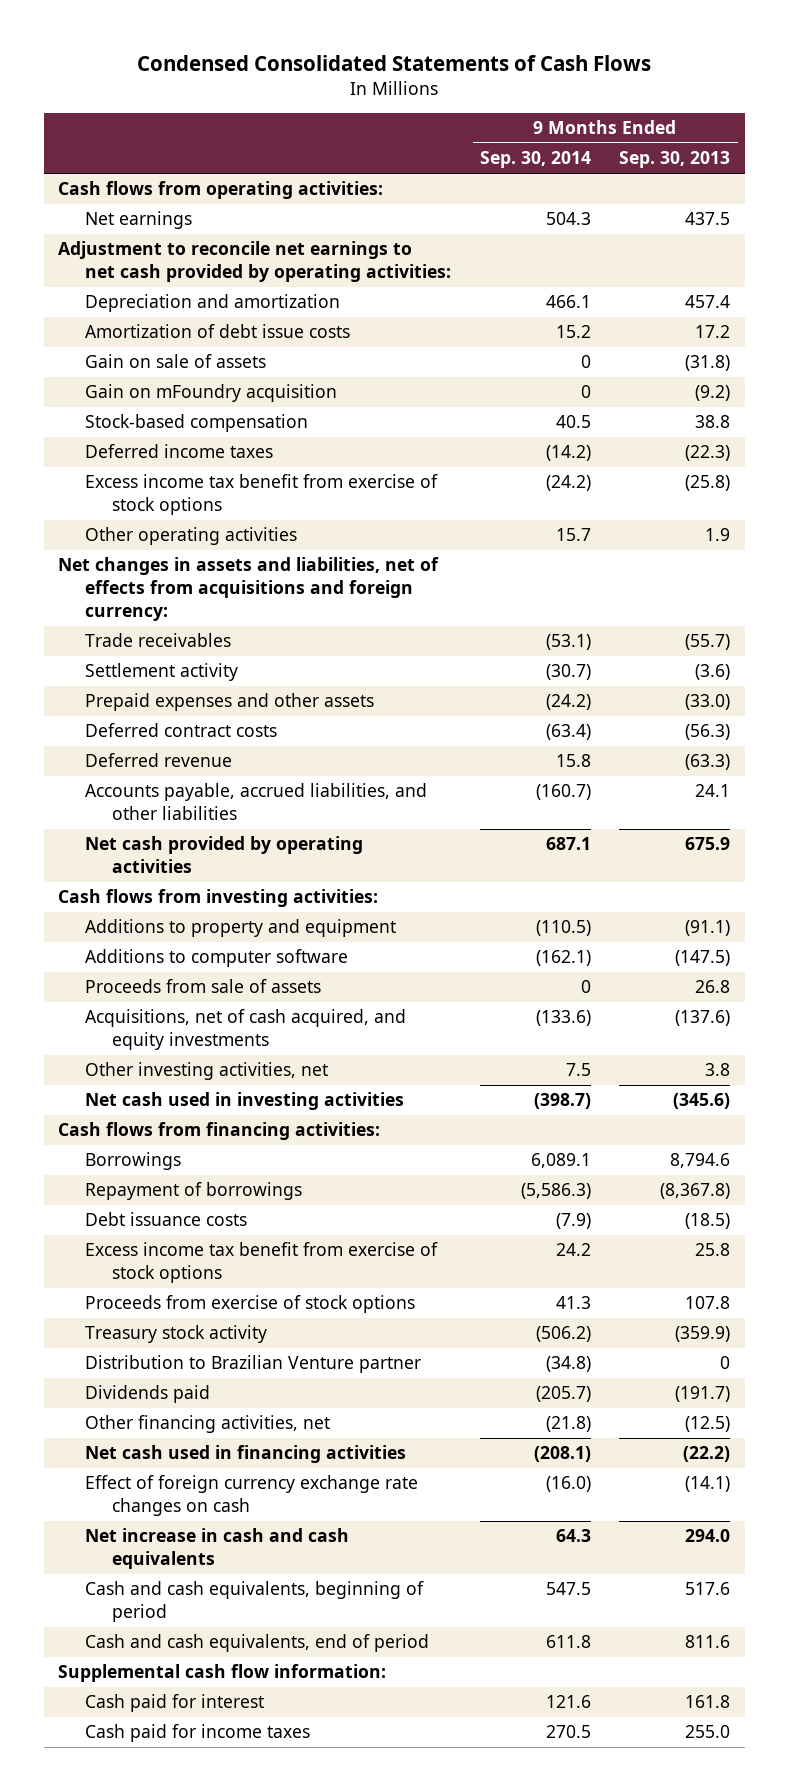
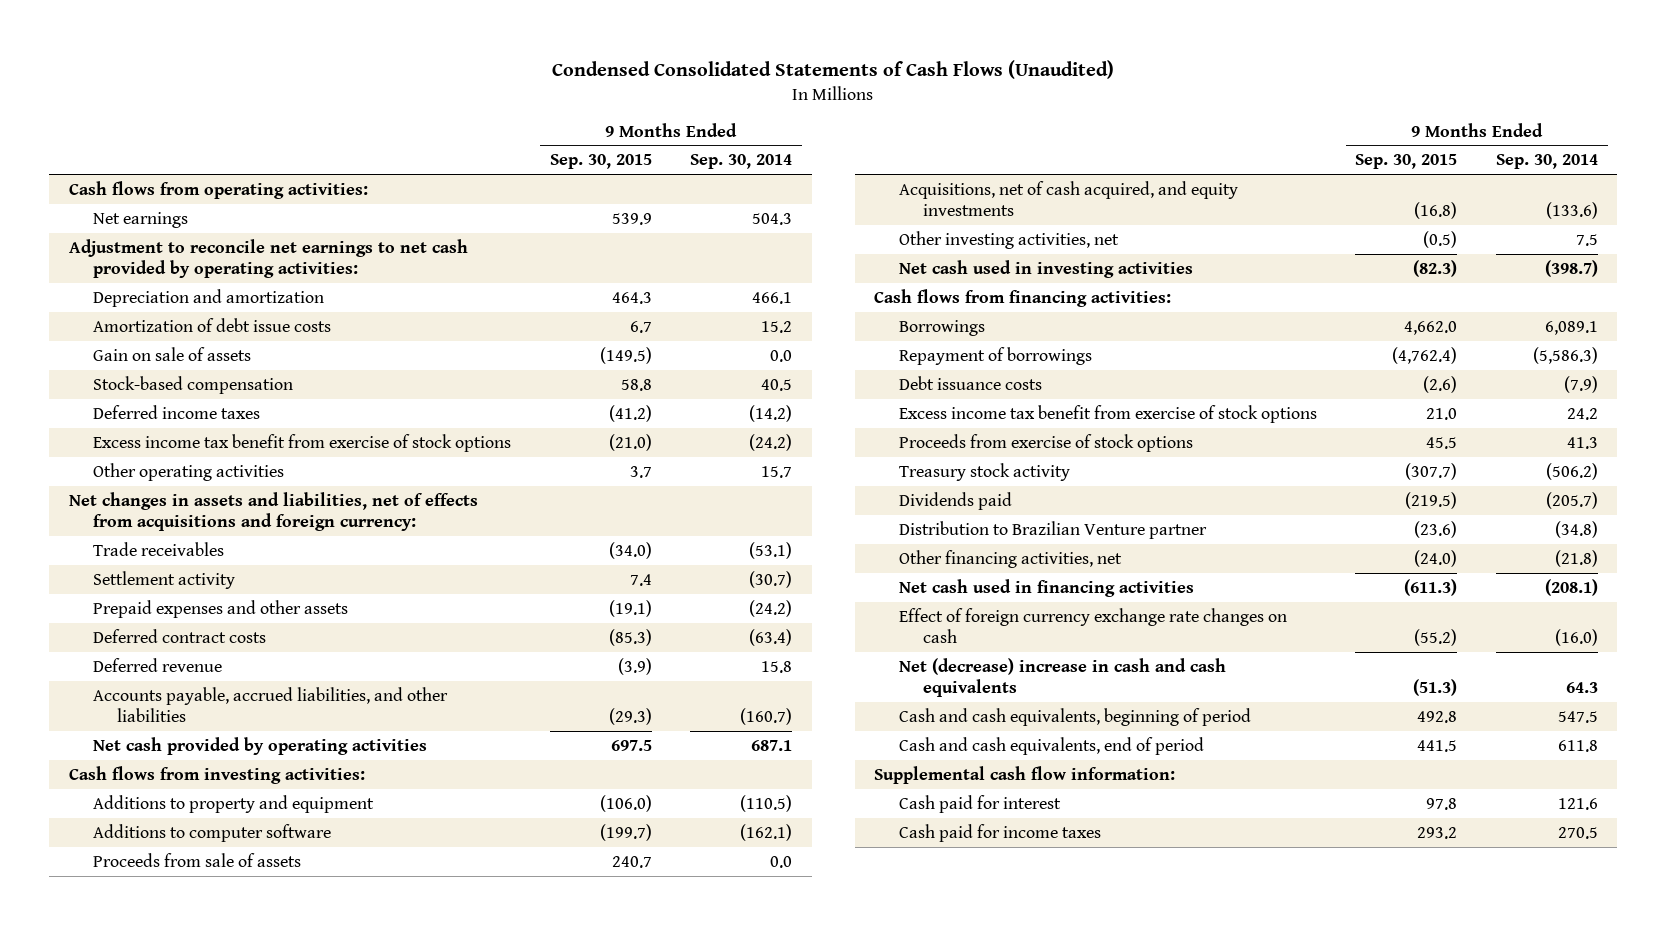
[137,55,652,72] Condensed Consolidated Statements of Cash Flows -> [552,60,1115,80] Condensed Consolidated Statements of Cash Flows (Unaudited)
[619,151,731,169] Sep. 30, 2013 -> none
none -> [549,154,652,170] Sep. 30, 2015
[85,384,338,403] Gain on mFoundry acquisition -> none
[580,355,591,369] 0 -> [770,349,793,362] 0.0
[580,980,591,994] 0 -> [770,855,793,868] 0.0
[85,1355,422,1374] Distribution to Brazilian Venture partner -> [898,520,1207,539] Distribution to Brazilian Venture partner
[85,1528,350,1570] Net increase in cash and cash equivalents -> [898,657,1226,698] Net (decrease) increase in cash and cash equivalents

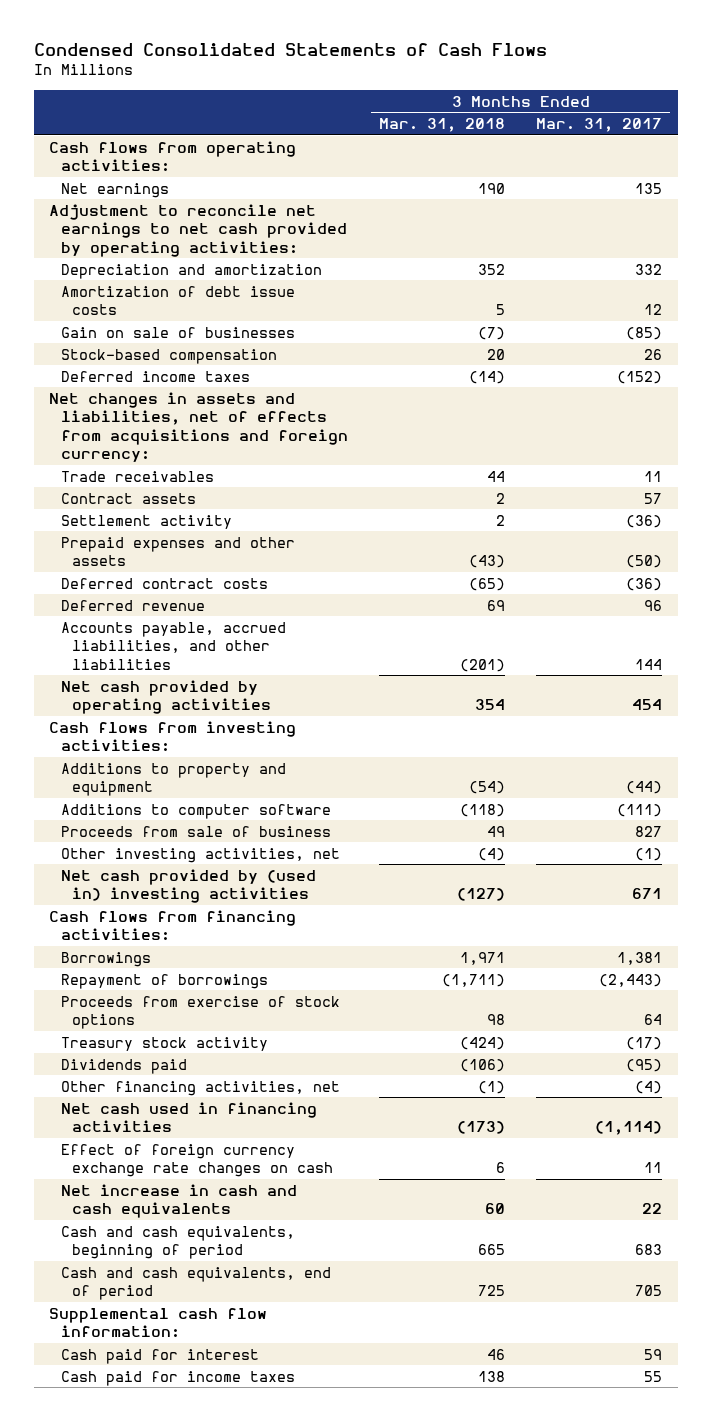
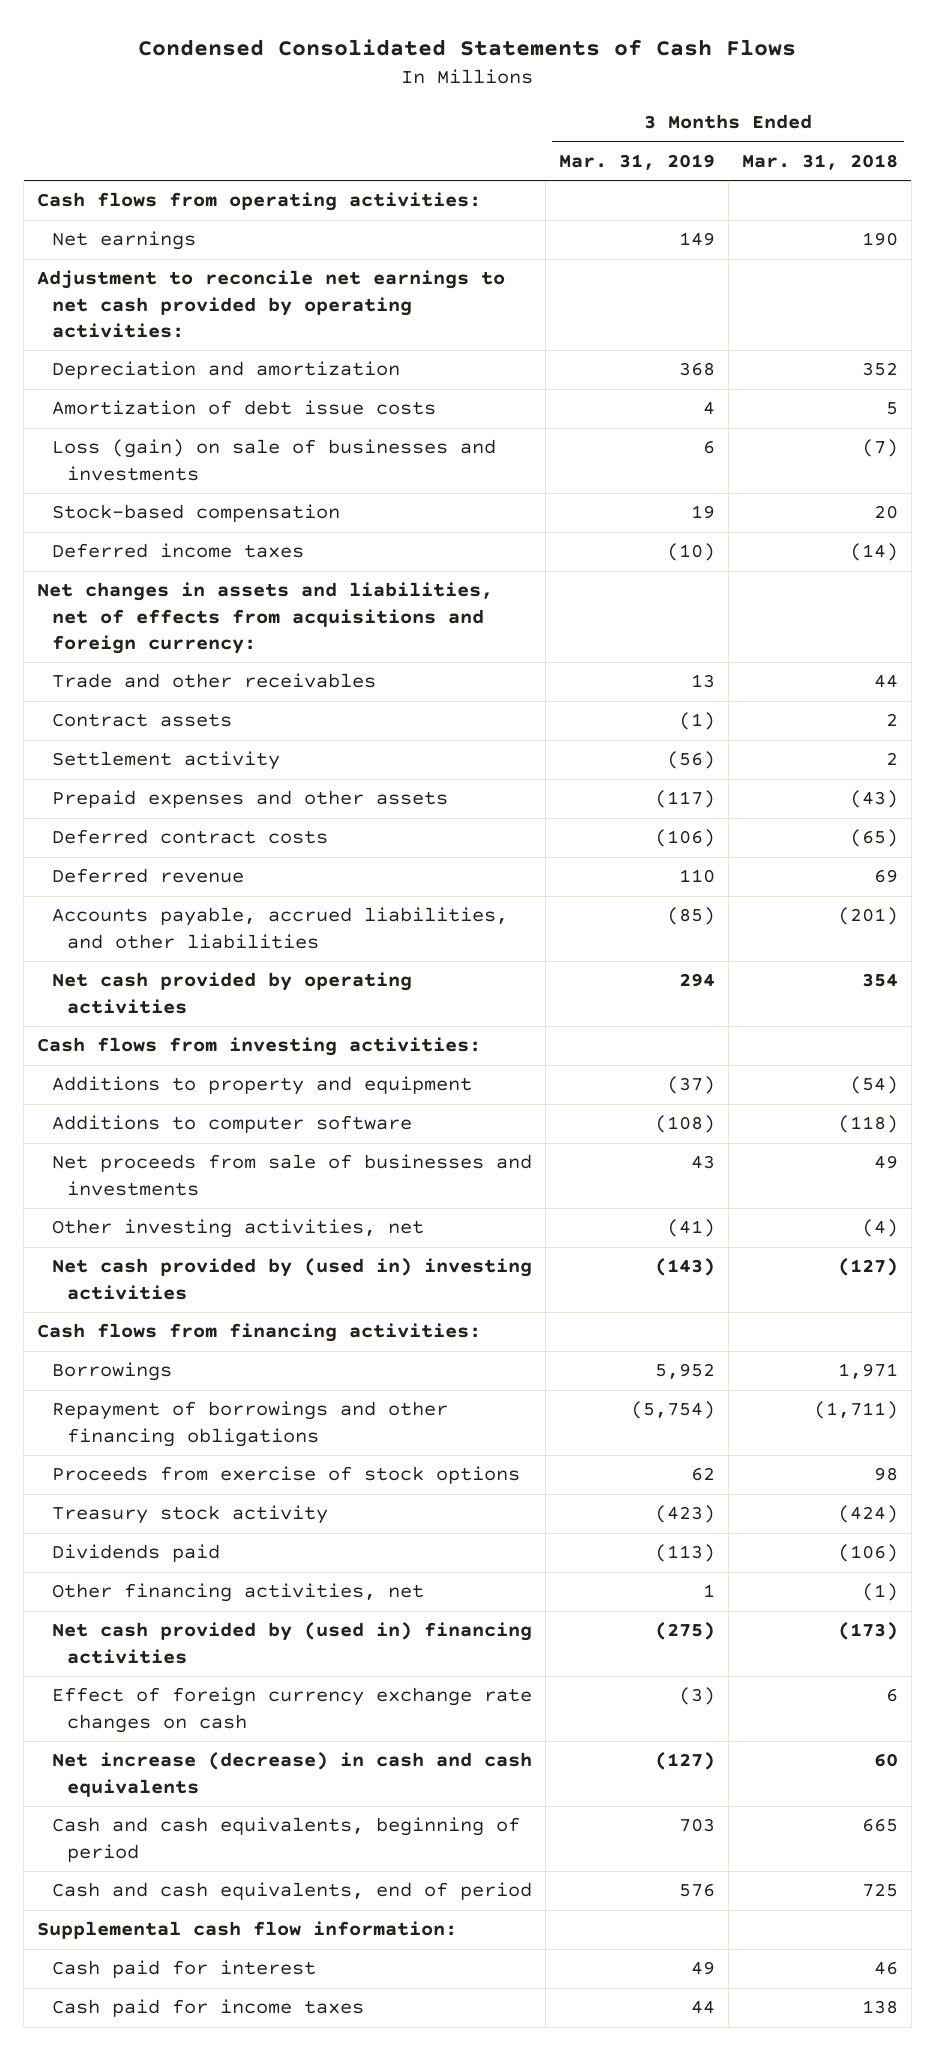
[536,118,663,133] Mar. 31, 2017 -> none
none -> [558,153,715,170] Mar. 31, 2019
[60,326,295,338] Gain on sale of businesses -> [51,439,496,481] Loss (gain) on sale of businesses and investments
[60,470,214,482] Trade receivables -> [51,673,376,689] Trade and other receivables
[60,825,331,837] Proceeds from sale of business -> [51,1154,532,1196] Net proceeds from sale of businesses and investments
[60,973,268,989] Repayment of borrowings -> [51,1401,448,1447] Repayment of borrowings and other financing obligations
[60,1101,317,1133] Net cash used in financing activities -> [51,1622,532,1664] Net cash provided by (used in) financing activities
[60,1183,297,1219] Net increase in cash and cash equivalents -> [51,1752,532,1797] Net increase (decrease) in cash and cash equivalents

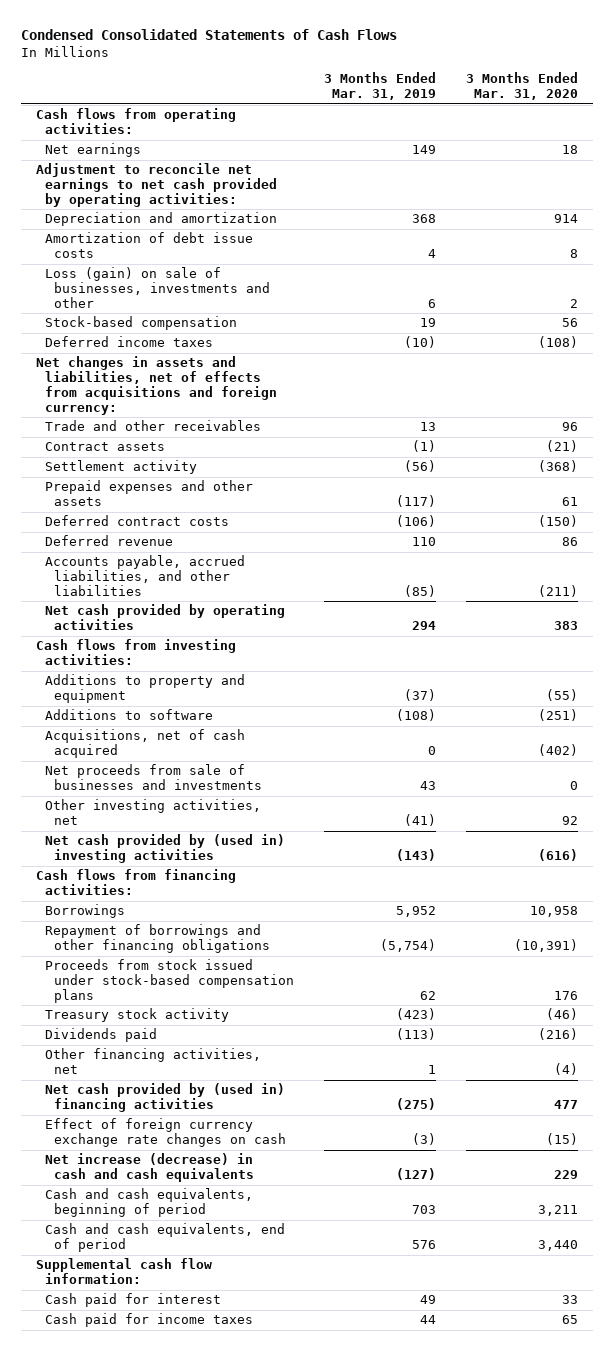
[741,153,898,170] Mar. 31, 2018 -> none
none -> [466,72,579,101] 3 Months Ended Mar. 31, 2020
[51,439,496,481] Loss (gain) on sale of businesses and investments -> [44,267,270,308] Loss (gain) on sale of businesses, investments and other
[51,1115,412,1134] Additions to computer software -> [44,709,213,721] Additions to software
none -> [44,729,245,759] Acquisitions, net of cash acquired
[51,1466,520,1485] Proceeds from exercise of stock options -> [44,959,294,1003] Proceeds from stock issued under stock-based compensation plans

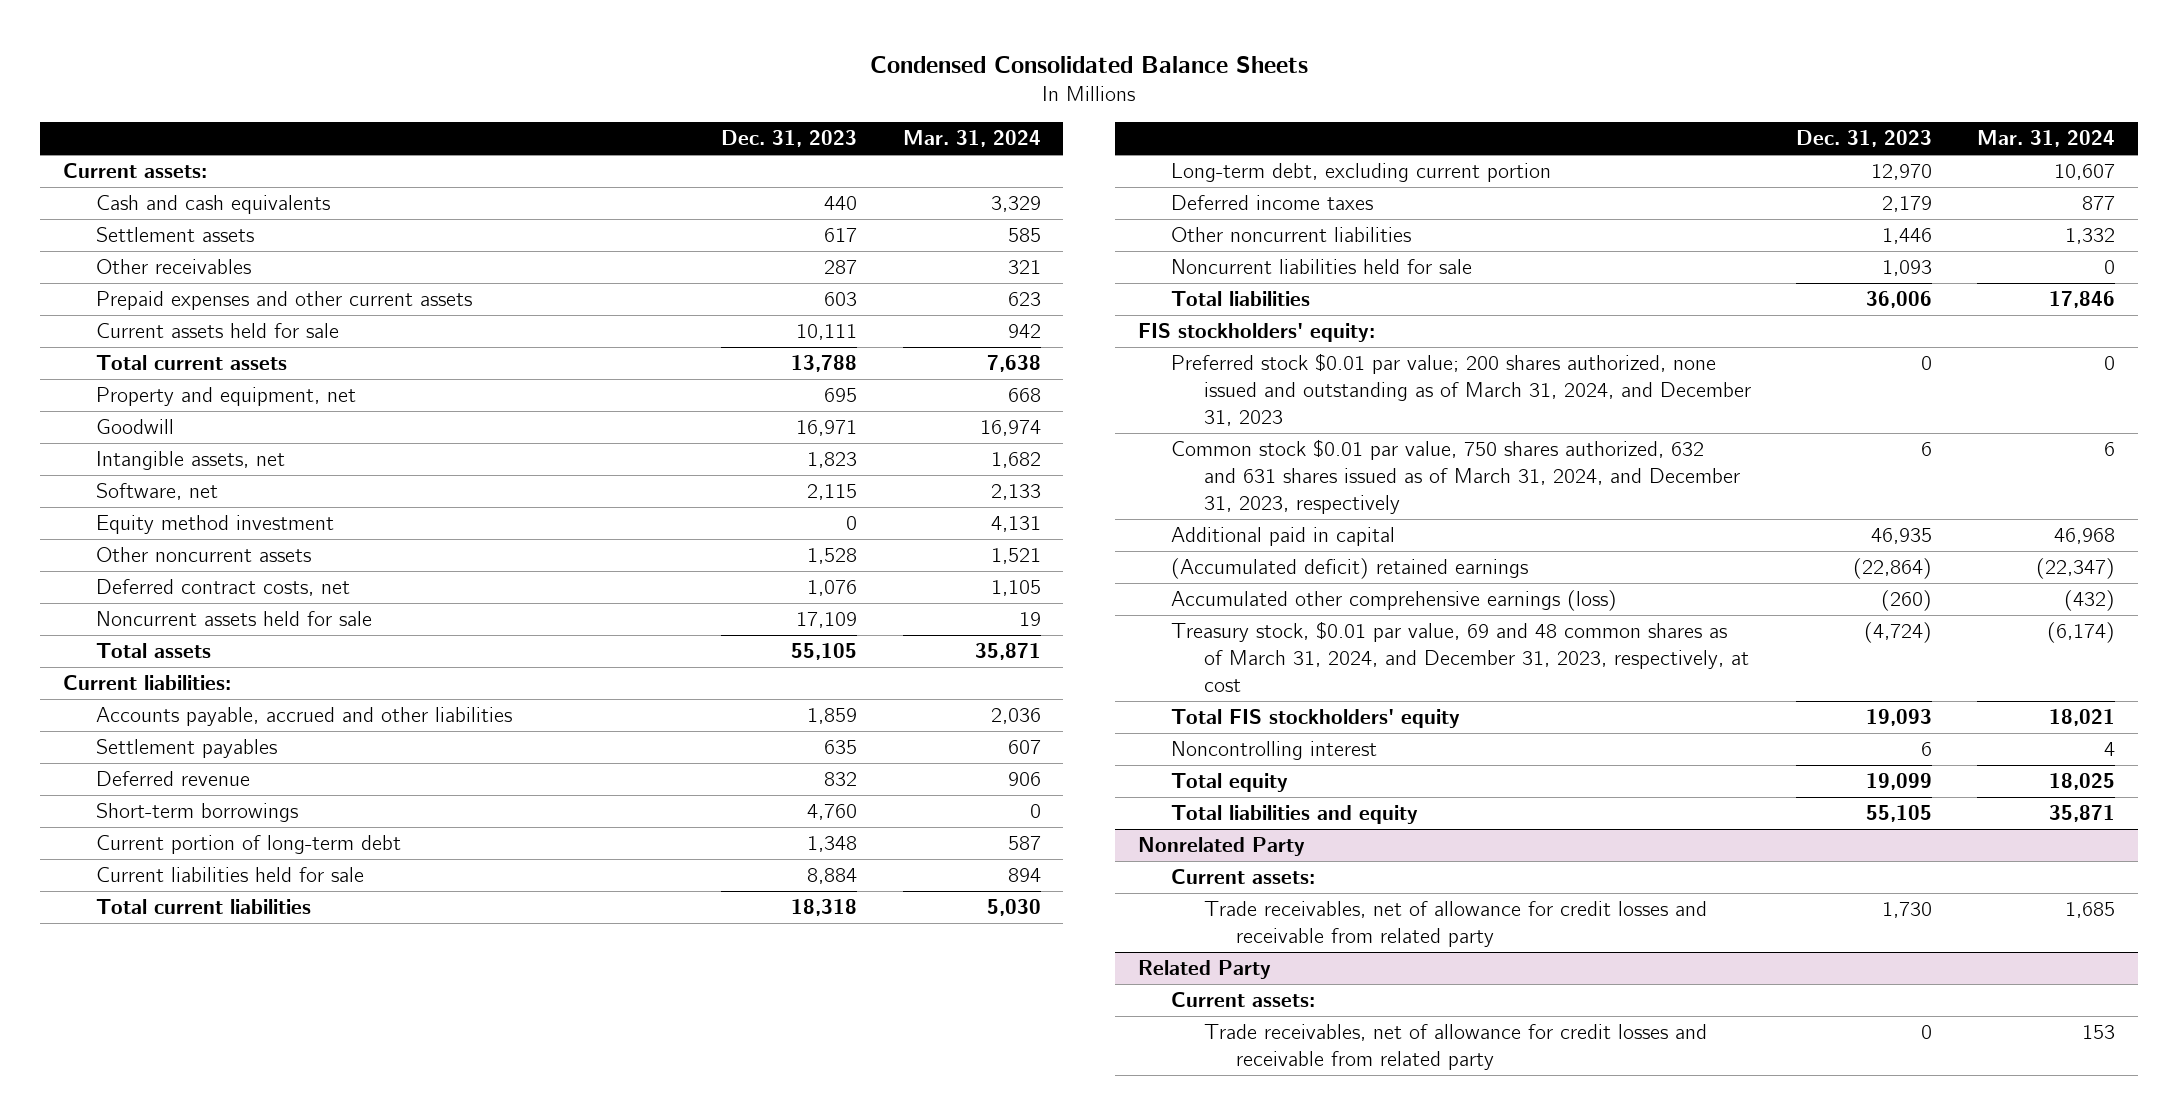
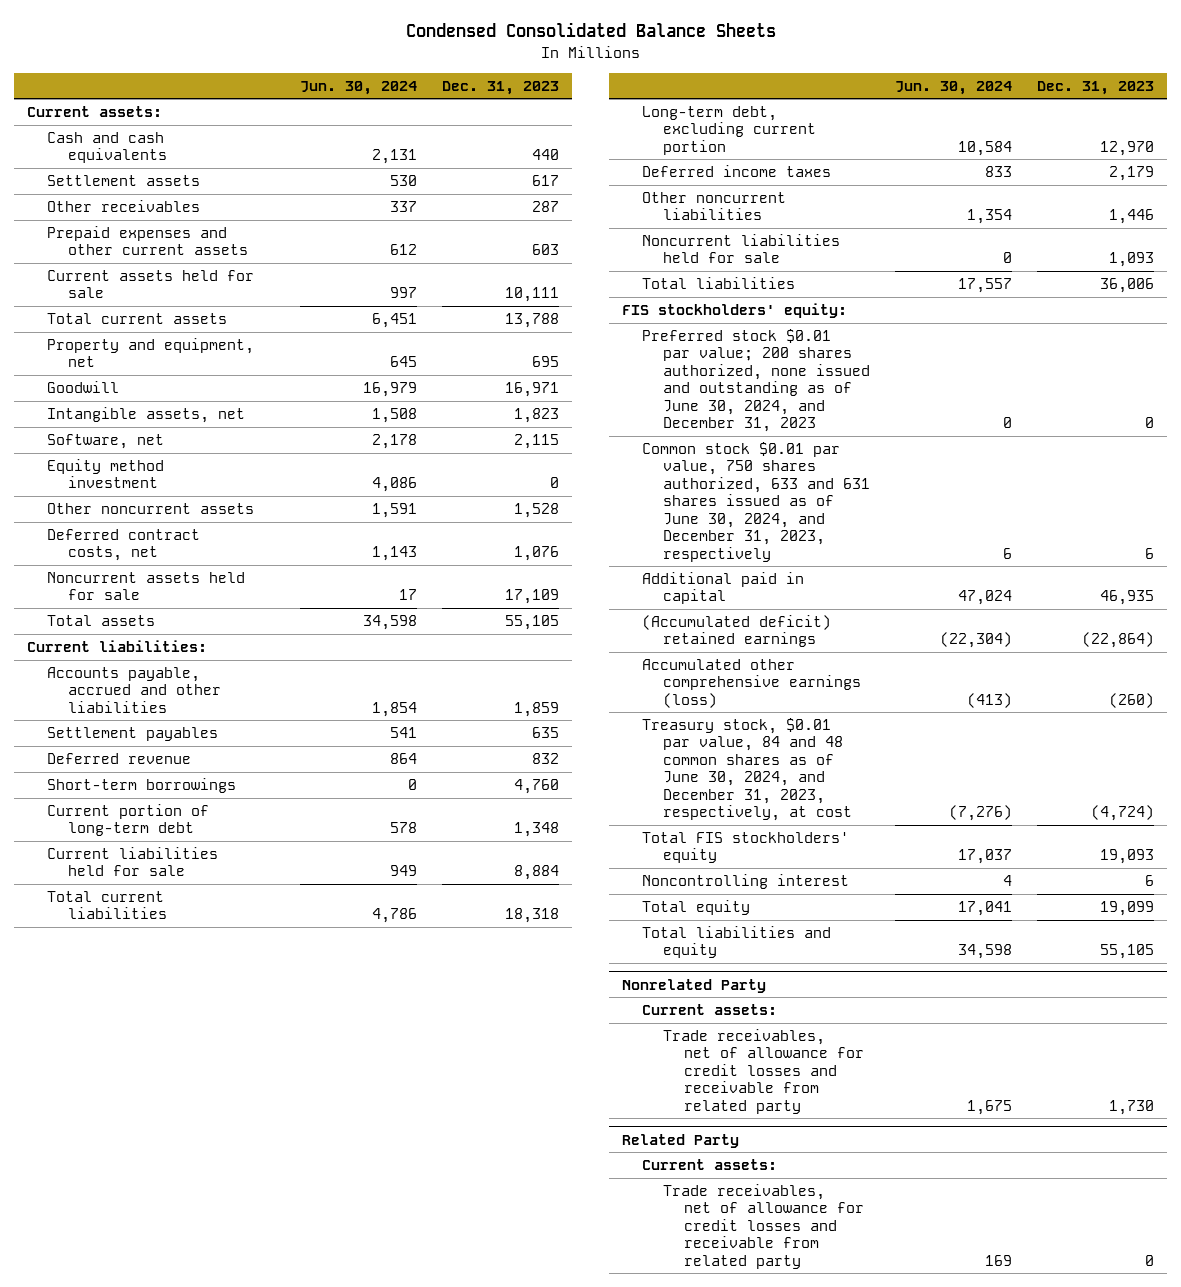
[902,130,1041,148] Mar. 31, 2024 -> none
none -> [299,80,417,95] Jun. 30, 2024
[1170,353,1751,426] Preferred stock $0.01 par value; 200 shares authorized, none issued and outstanding as of March 31, 2024, and December 31, 2023 -> [642,329,870,433] Preferred stock $0.01 par value; 200 shares authorized, none issued and outstanding as of June 30, 2024, and December 31, 2023
[1170,439,1740,514] Common stock $0.01 par value, 750 shares authorized, 632 and 631 shares issued as of March 31, 2024, and December 31, 2023, respectively -> [642,442,870,562] Common stock $0.01 par value, 750 shares authorized, 633 and 631 shares issued as of June 30, 2024, and December 31, 2023, respectively
[1170,621,1749,692] Treasury stock, $0.01 par value, 69 and 48 common shares as of March 31, 2024, and December 31, 2023, respectively, at cost -> [642,718,852,822] Treasury stock, $0.01 par value, 84 and 48 common shares as of June 30, 2024, and December 31, 2023, respectively, at cost

